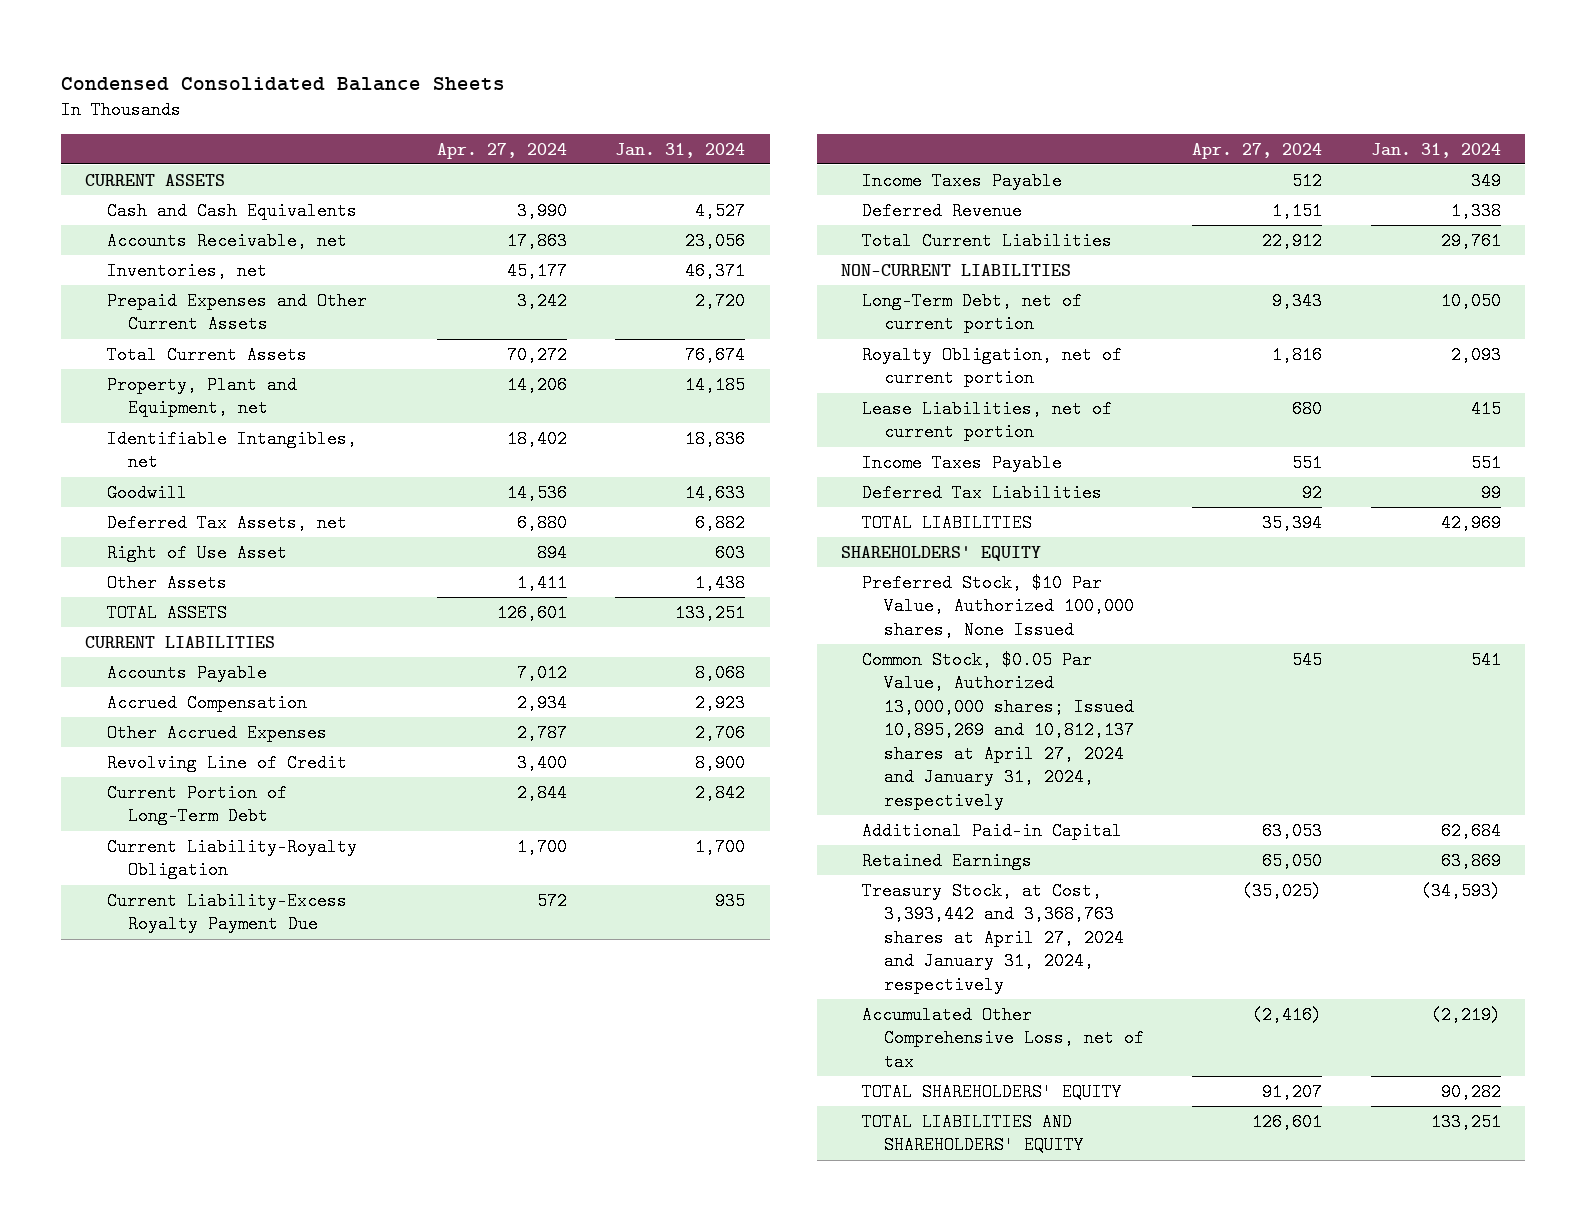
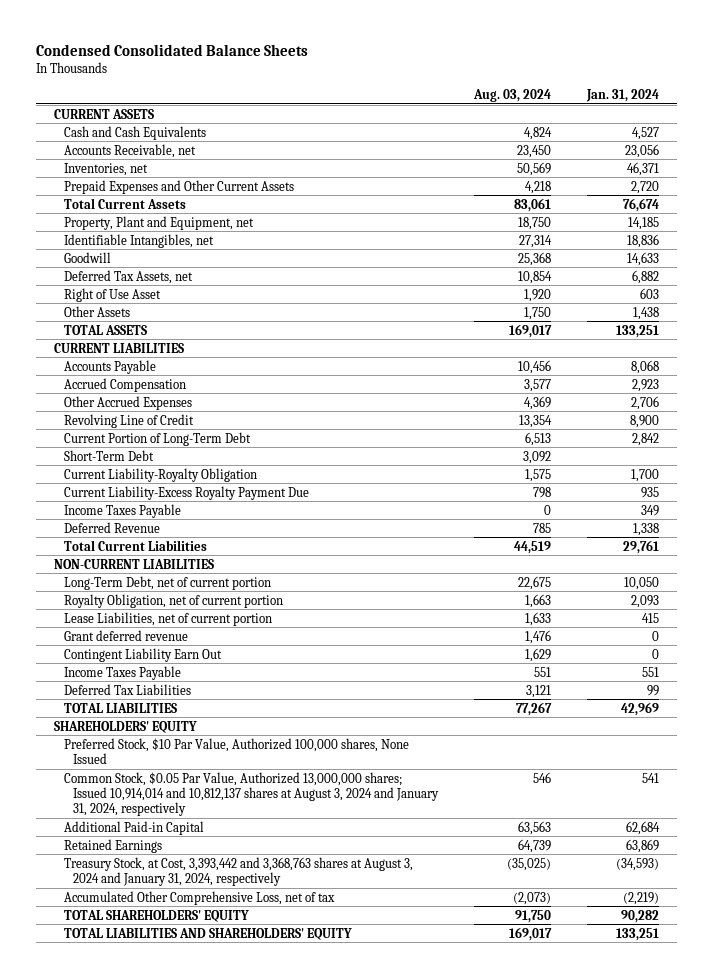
[436,142,567,159] Apr. 27, 2024 -> none
none -> [473,88,552,102] Aug. 03, 2024
none -> [63,449,154,461] Short-Term Debt
none -> [63,629,188,641] Grant deferred revenue
none -> [63,647,222,662] Contingent Liability Earn Out
[862,650,1134,810] Common Stock, $0.05 Par Value, Authorized 13,000,000 shares; Issued 10,895,269 and 10,812,137 shares at April 27, 2024 and January 31, 2024, respectively -> [63,771,440,817] Common Stock, $0.05 Par Value, Authorized 13,000,000 shares; Issued 10,914,014 and 10,812,137 shares at August 3, 2024 and January 31, 2024, respectively
[862,881,1124,994] Treasury Stock, at Cost, 3,393,442 and 3,368,763 shares at April 27, 2024 and January 31, 2024, respectively -> [63,856,413,886] Treasury Stock, at Cost, 3,393,442 and 3,368,763 shares at August 3, 2024 and January 31, 2024, respectively

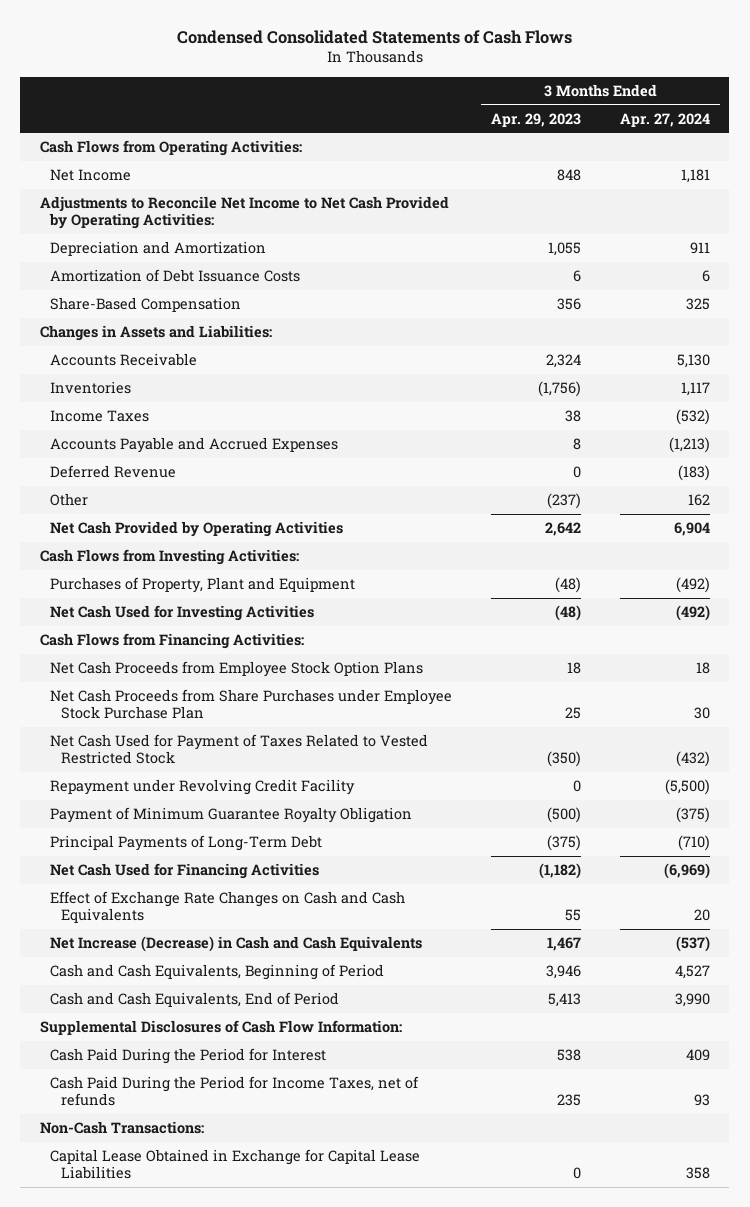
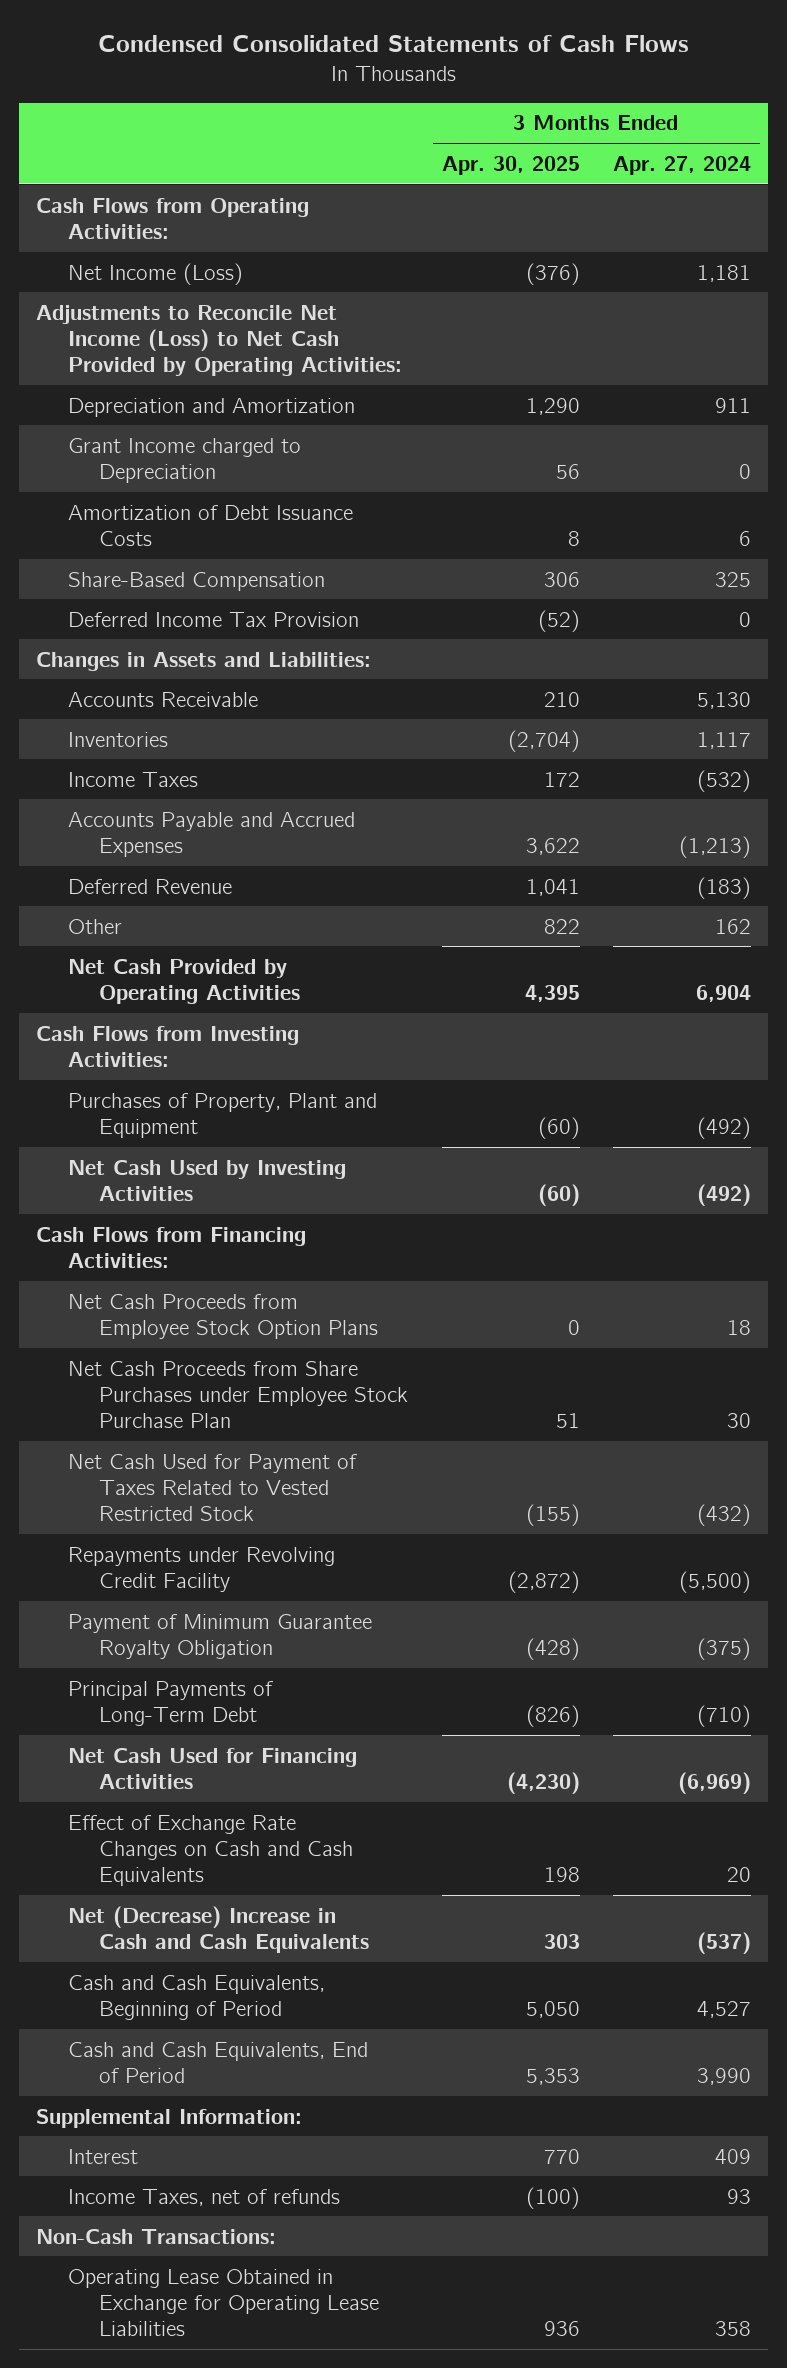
[491,112,582,127] Apr. 29, 2023 -> none
none -> [441,155,580,175] Apr. 30, 2025
[50,169,132,182] Net Income -> [67,262,243,285] Net Income (Loss)
[39,196,449,230] Adjustments to Reconcile Net Income to Net Cash Provided by Operating Activities: -> [35,304,402,376] Adjustments to Reconcile Net Income (Loss) to Net Cash Provided by Operating Activities:
none -> [67,437,301,483] Grant Income charged to Depreciation
none -> [67,611,359,627] Deferred Income Tax Provision
[50,605,315,622] Net Cash Used for Investing Activities -> [67,1159,346,1201] Net Cash Used by Investing Activities
[50,779,356,796] Repayment under Revolving Credit Facility -> [67,1546,335,1592] Repayments under Revolving Credit Facility
[50,936,423,953] Net Increase (Decrease) in Cash and Cash Equivalents -> [67,1905,370,1953] Net (Decrease) Increase in Cash and Cash Equivalents
[39,1020,402,1036] Supplemental Disclosures of Cash Flow Information: -> [35,2108,302,2128] Supplemental Information:
[50,1048,327,1065] Cash Paid During the Period for Interest -> [67,2148,138,2164] Interest
[50,1076,420,1107] Cash Paid During the Period for Income Taxes, net of refunds -> [67,2188,340,2206] Income Taxes, net of refunds
[50,1149,421,1180] Capital Lease Obtained in Exchange for Capital Lease Liabilities -> [67,2268,380,2336] Operating Lease Obtained in Exchange for Operating Lease Liabilities

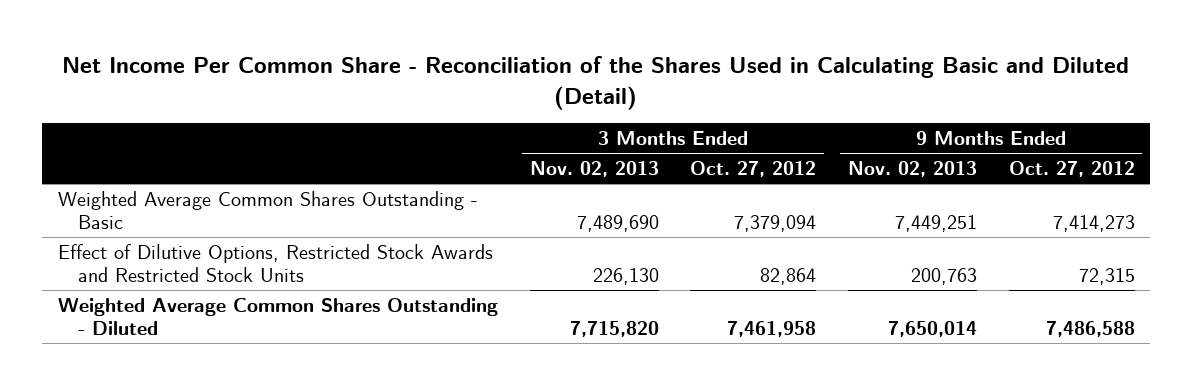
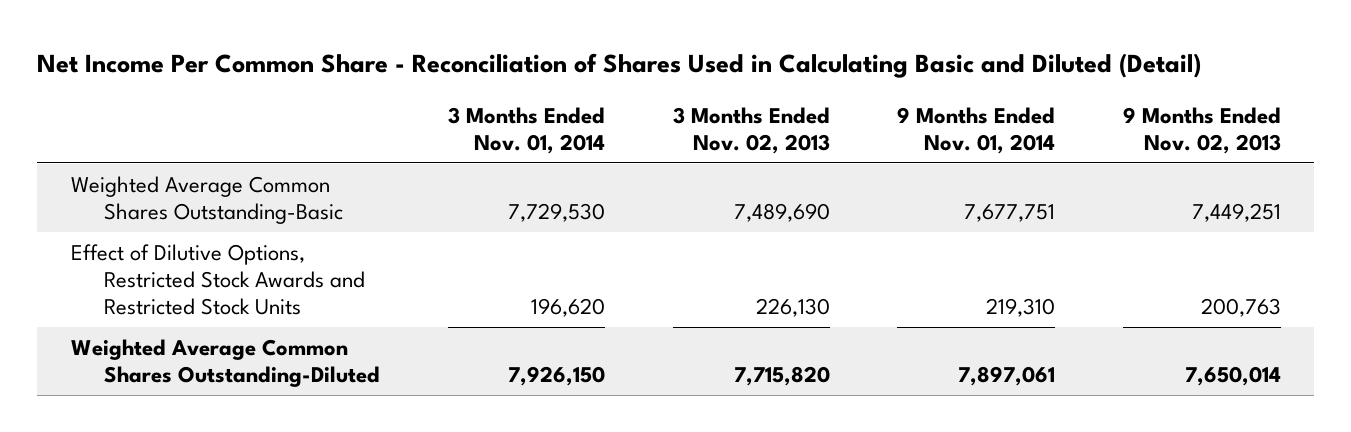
[62,56,1130,110] Net Income Per Common Share - Reconciliation of the Shares Used in Calculating Basic and Diluted (Detail) -> [37,53,1202,79] Net Income Per Common Share - Reconciliation of Shares Used in Calculating Basic and Diluted (Detail)
[690,161,817,178] Oct. 27, 2012 -> none
[1008,161,1135,178] Oct. 27, 2012 -> none
none -> [447,106,605,155] 3 Months Ended Nov. 01, 2014
none -> [897,106,1056,155] 9 Months Ended Nov. 01, 2014
[58,190,479,229] Weighted Average Common Shares Outstanding - Basic -> [70,175,344,225] Weighted Average Common Shares Outstanding-Basic
[58,297,499,335] Weighted Average Common Shares Outstanding - Diluted -> [70,338,381,388] Weighted Average Common Shares Outstanding-Diluted

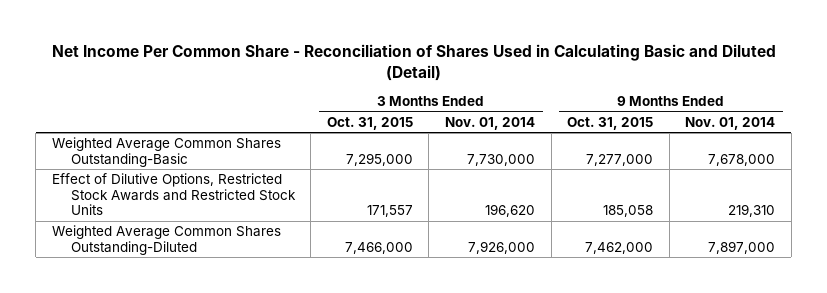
[672,106,830,155] 3 Months Ended Nov. 02, 2013 -> none
[1122,106,1281,155] 9 Months Ended Nov. 02, 2013 -> none
none -> [326,116,413,130] Oct. 31, 2015
none -> [567,116,654,130] Oct. 31, 2015
[507,203,605,223] 7,729,530 -> [466,153,535,166] 7,730,000
[964,204,1056,223] 7,677,751 -> [708,153,776,166] 7,678,000
[507,366,605,387] 7,926,150 -> [467,240,535,254] 7,926,000
[958,366,1056,387] 7,897,061 -> [708,240,776,254] 7,897,000

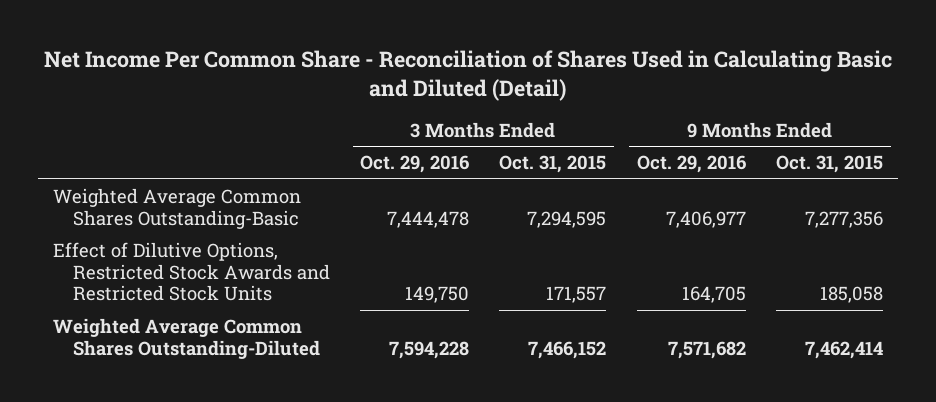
[444,116,535,130] Nov. 01, 2014 -> none
[685,116,776,130] Nov. 01, 2014 -> none
none -> [360,155,470,174] Oct. 29, 2016
none -> [636,155,746,174] Oct. 29, 2016
[345,152,413,166] 7,295,000 -> [527,210,607,228] 7,294,595
[586,153,654,166] 7,277,000 -> [805,210,884,228] 7,277,356
[344,241,413,254] 7,466,000 -> [528,340,607,359] 7,466,152
[585,241,654,254] 7,462,000 -> [805,340,884,359] 7,462,414

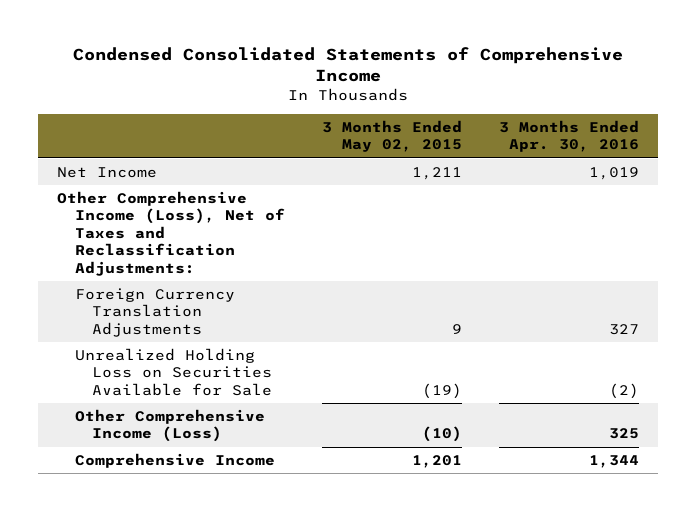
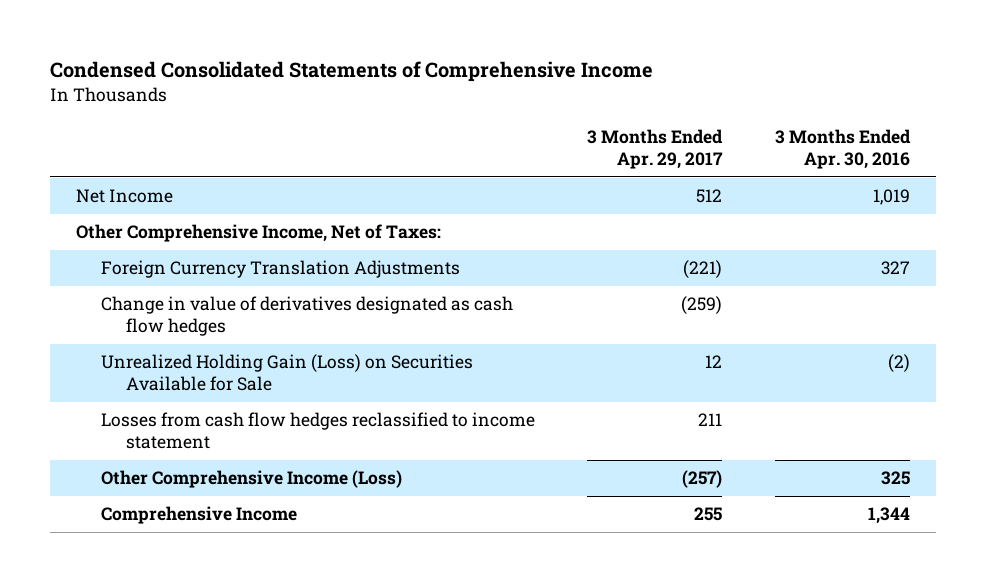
[321,119,462,153] 3 Months Ended May 02, 2015 -> none
none -> [587,129,724,170] 3 Months Ended Apr. 29, 2017
[56,190,285,277] Other Comprehensive Income (Loss), Net of Taxes and Reclassification Adjustments: -> [76,224,442,243] Other Comprehensive Income, Net of Taxes:
none -> [100,296,513,337] Change in value of derivatives designated as cash flow hedges
[74,347,273,396] Unrealized Holding Loss on Securities Available for Sale -> [100,354,473,392] Unrealized Holding Gain (Loss) on Securities Available for Sale
none -> [100,412,535,450] Losses from cash flow hedges reclassified to income statement

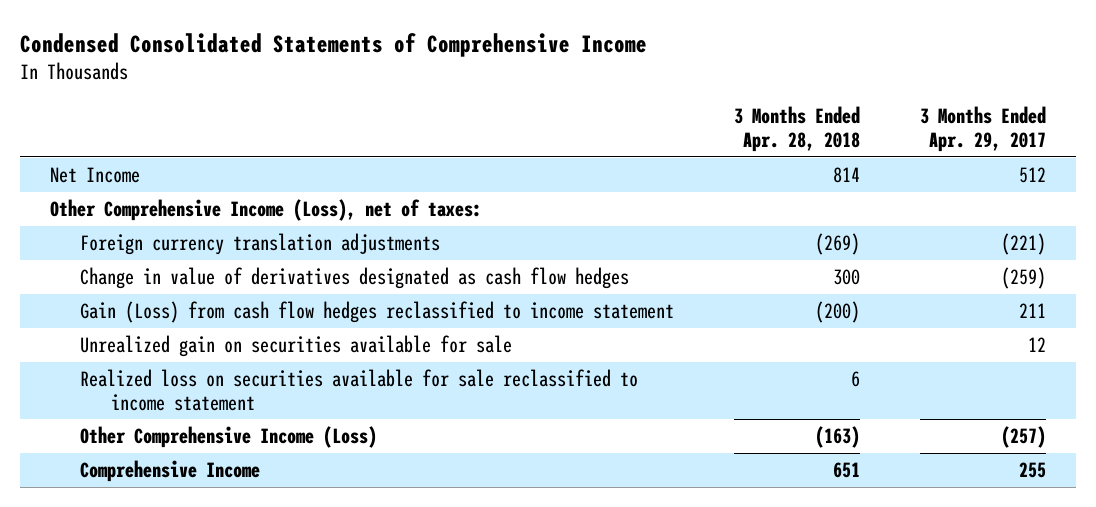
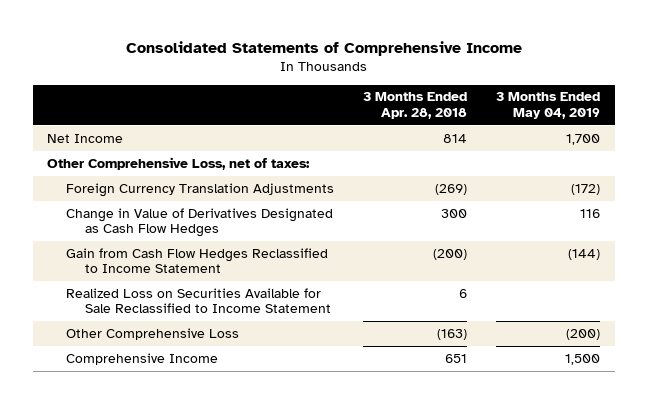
[19,32,647,57] Condensed Consolidated Statements of Comprehensive Income -> [125,41,522,57] Consolidated Statements of Comprehensive Income
[919,106,1046,153] 3 Months Ended Apr. 29, 2017 -> none
none -> [496,92,601,120] 3 Months Ended May 04, 2019
[80,334,513,357] Unrealized gain on securities available for sale -> none
[49,198,482,221] Other Comprehensive Income (Loss), net of taxes: -> [47,156,311,170] Other Comprehensive Loss, net of taxes:
[80,232,441,255] Foreign currency translation adjustments -> [66,182,335,197] Foreign Currency Translation Adjustments
[80,266,630,289] Change in value of derivatives designated as cash flow hedges -> [66,207,334,238] Change in Value of Derivatives Designated as Cash Flow Hedges
[80,300,675,323] Gain (Loss) from cash flow hedges reclassified to income statement -> [66,247,329,274] Gain from Cash Flow Hedges Reclassified to Income Statement
[80,368,639,411] Realized loss on securities available for sale reclassified to income statement -> [66,287,332,314] Realized Loss on Securities Available for Sale Reclassified to Income Statement
[80,425,378,448] Other Comprehensive Income (Loss) -> [66,327,240,340] Other Comprehensive Loss

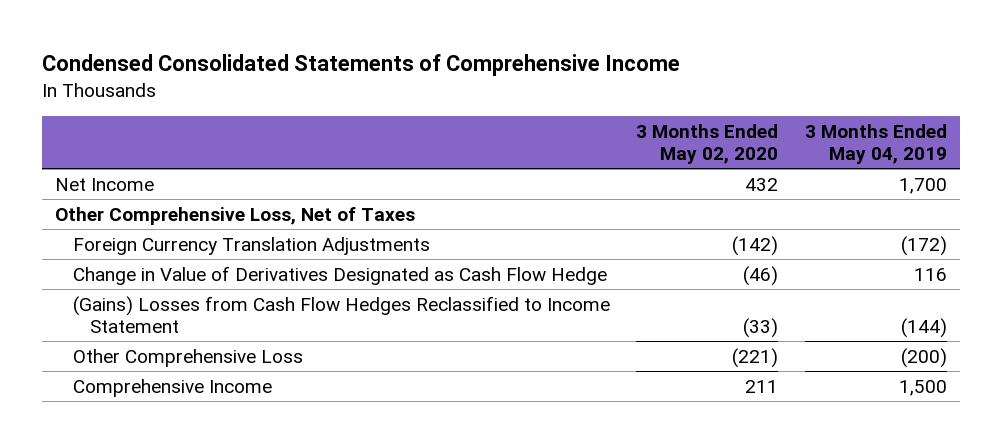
[125,41,522,57] Consolidated Statements of Comprehensive Income -> [42,54,681,77] Condensed Consolidated Statements of Comprehensive Income
[363,92,468,120] 3 Months Ended Apr. 28, 2018 -> none
none -> [636,123,779,165] 3 Months Ended May 02, 2020
[47,156,311,170] Other Comprehensive Loss, net of taxes: -> [55,206,416,225] Other Comprehensive Loss, Net of Taxes
[66,287,332,314] Realized Loss on Securities Available for Sale Reclassified to Income Statement -> none
[66,207,334,238] Change in Value of Derivatives Designated as Cash Flow Hedges -> [72,265,607,285] Change in Value of Derivatives Designated as Cash Flow Hedge
[66,247,329,274] Gain from Cash Flow Hedges Reclassified to Income Statement -> [72,295,610,334] (Gains) Losses from Cash Flow Hedges Reclassified to Income Statement

